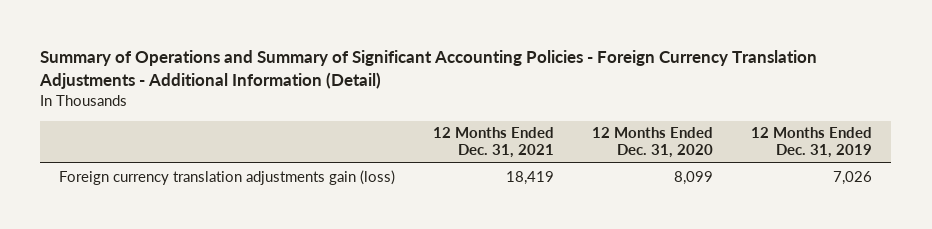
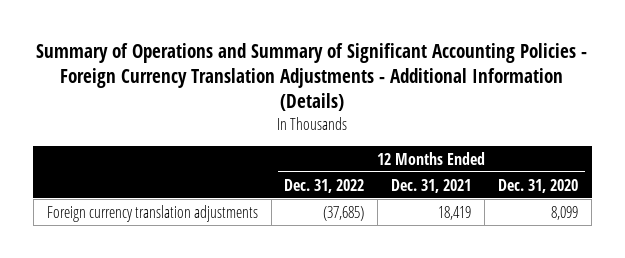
[39,50,818,89] Summary of Operations and Summary of Significant Accounting Policies - Foreign Currency Translation Adjustments - Additional Information (Detail) -> [36,43,588,112] Summary of Operations and Summary of Significant Accounting Policies - Foreign Currency Translation Adjustments - Additional Information (Details)
[751,127,873,159] 12 Months Ended Dec. 31, 2019 -> none
none -> [284,178,365,193] Dec. 31, 2022
[59,169,396,185] Foreign currency translation adjustments gain (loss) -> [46,204,258,222] Foreign currency translation adjustments

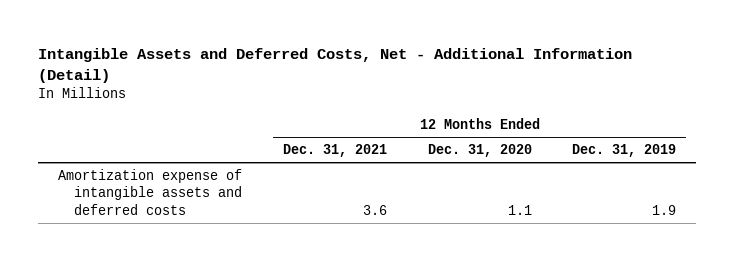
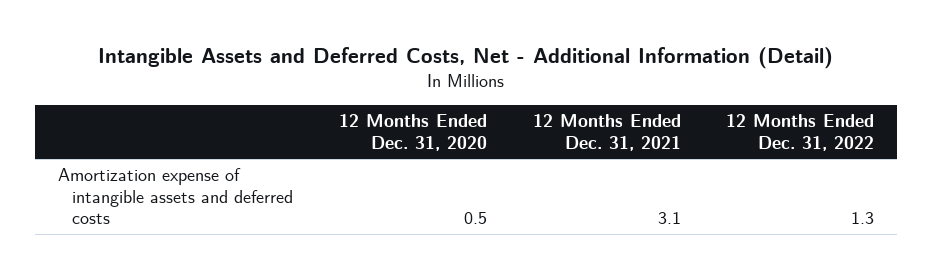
[572,144,677,158] Dec. 31, 2019 -> none
none -> [726,114,875,151] 12 Months Ended Dec. 31, 2022
[362,204,387,215] 3.6 -> [657,212,681,225] 3.1
[507,204,532,215] 1.1 -> [464,212,488,225] 0.5

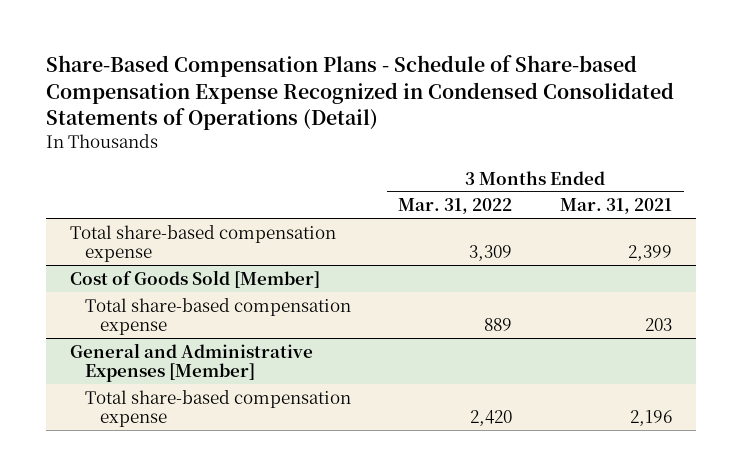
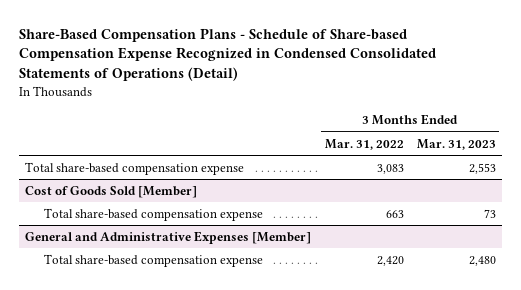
[560,198,673,215] Mar. 31, 2021 -> none
none -> [416,138,496,150] Mar. 31, 2023
[469,245,513,262] 3,309 -> [376,163,404,174] 3,083
[484,318,513,332] 889 -> [385,209,404,218] 663

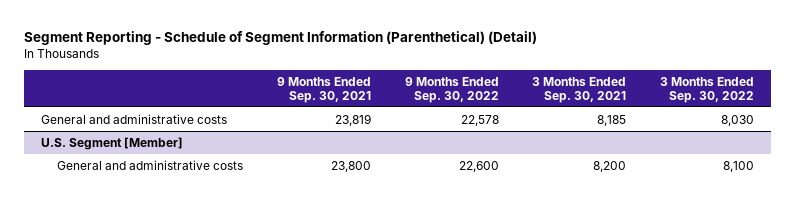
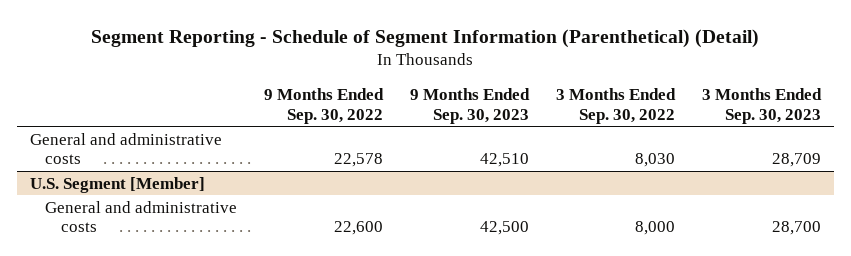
[276,76,371,103] 9 Months Ended Sep. 30, 2021 -> none
[532,76,627,103] 3 Months Ended Sep. 30, 2021 -> none
none -> [410,87,531,124] 9 Months Ended Sep. 30, 2023
none -> [701,87,822,124] 3 Months Ended Sep. 30, 2023
[723,160,755,172] 8,100 -> [634,221,675,236] 8,000

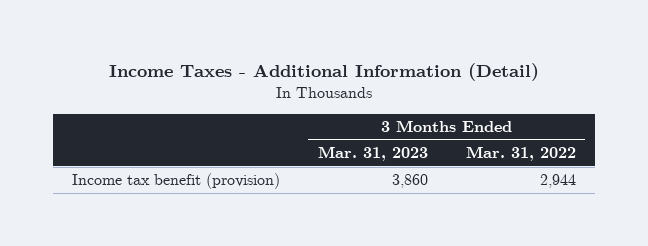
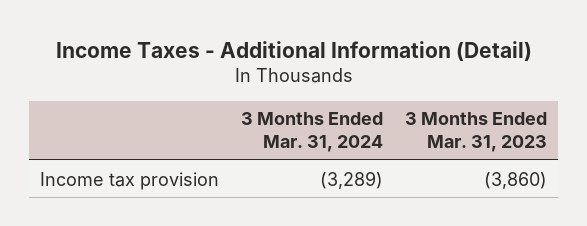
[465,146,576,162] Mar. 31, 2022 -> none
none -> [241,112,384,153] 3 Months Ended Mar. 31, 2024
[72,173,281,190] Income tax benefit (provision) -> [40,171,220,190] Income tax provision
[391,174,428,189] 3,860 -> [483,171,547,189] (3,860)

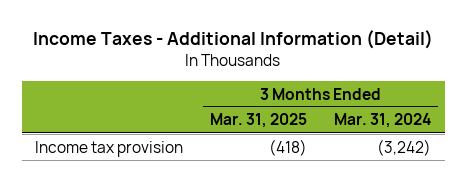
[404,112,547,153] 3 Months Ended Mar. 31, 2023 -> none
none -> [210,113,308,129] Mar. 31, 2025
[320,170,384,189] (3,289) -> [377,138,432,156] (3,242)

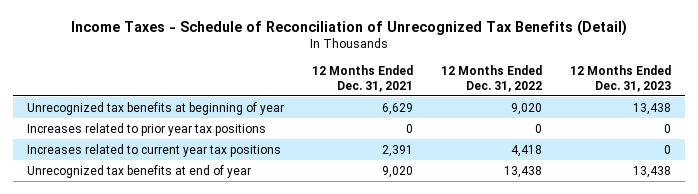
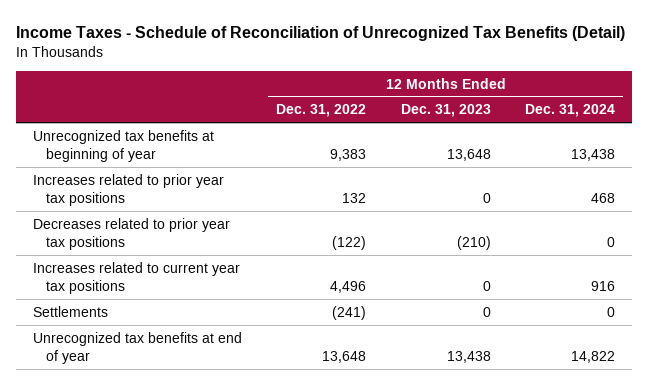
[312,64,414,92] 12 Months Ended Dec. 31, 2021 -> none
none -> [524,104,615,118] Dec. 31, 2024
[511,102,543,115] 9,020 -> [330,148,367,161] 9,383
[633,102,672,115] 13,438 -> [446,148,491,161] 13,648
[535,123,543,133] 0 -> [342,192,367,203] 132
none -> [33,217,231,250] Decreases related to prior year tax positions
[511,144,543,157] 4,418 -> [330,280,367,293] 4,496
none -> [33,305,109,317] Settlements
[504,165,543,178] 13,438 -> [322,350,367,363] 13,648

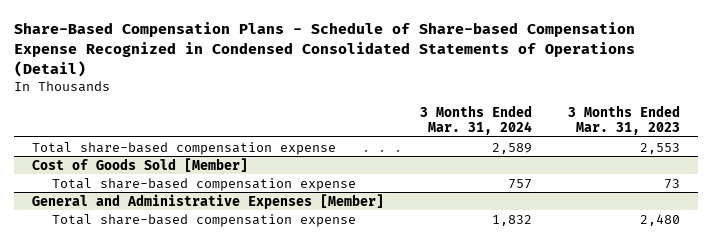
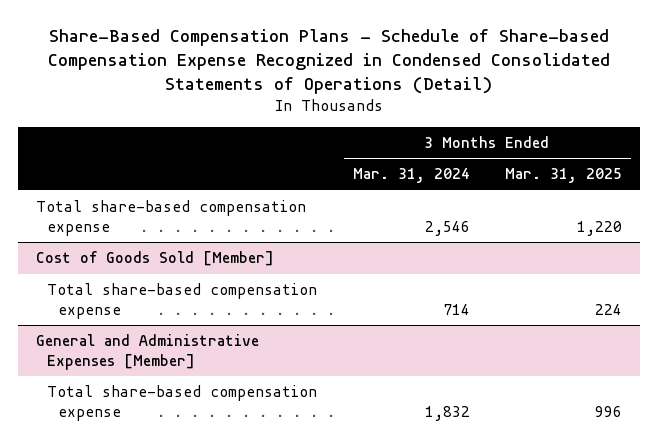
[568,105,681,136] 3 Months Ended Mar. 31, 2023 -> none
none -> [505,168,623,184] Mar. 31, 2025
[492,142,533,154] 2,589 -> [424,220,470,236] 2,546
[508,178,533,189] 757 -> [442,303,470,315] 714

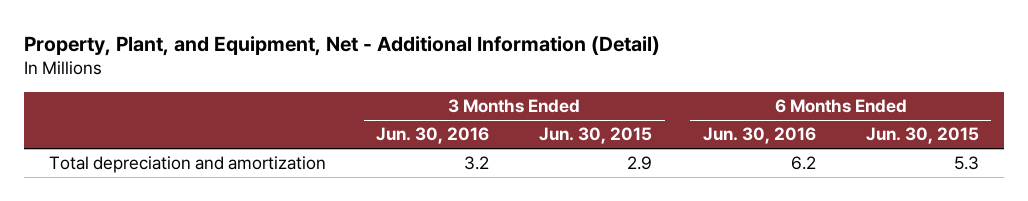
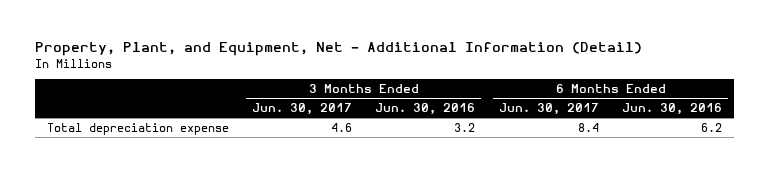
[539,127,653,145] Jun. 30, 2015 -> none
[865,127,979,145] Jun. 30, 2015 -> none
none -> [252,102,353,115] Jun. 30, 2017
none -> [498,102,599,115] Jun. 30, 2017
[49,156,327,174] Total depreciation and amortization -> [46,122,229,135] Total depreciation expense

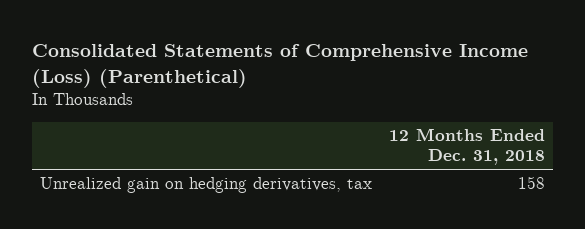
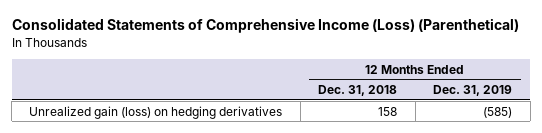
none -> [433,84,513,96] Dec. 31, 2019
[39,176,372,193] Unrealized gain on hedging derivatives, tax -> [29,105,283,119] Unrealized gain (loss) on hedging derivatives

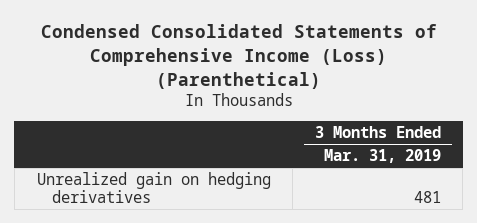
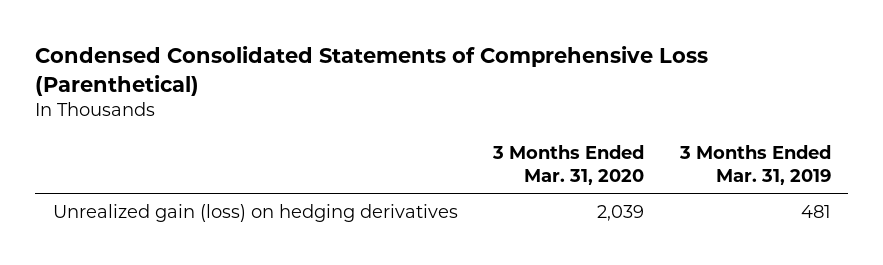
[40,24,437,89] Condensed Consolidated Statements of Comprehensive Income (Loss) (Parenthetical) -> [34,46,708,96] Condensed Consolidated Statements of Comprehensive Loss (Parenthetical)
none -> [492,144,645,185] 3 Months Ended Mar. 31, 2020
[36,171,271,203] Unrealized gain on hedging derivatives -> [52,204,458,223] Unrealized gain (loss) on hedging derivatives

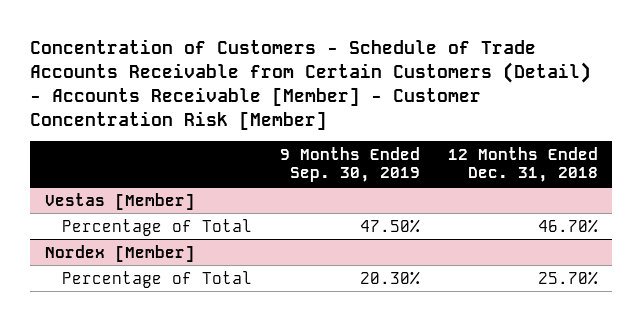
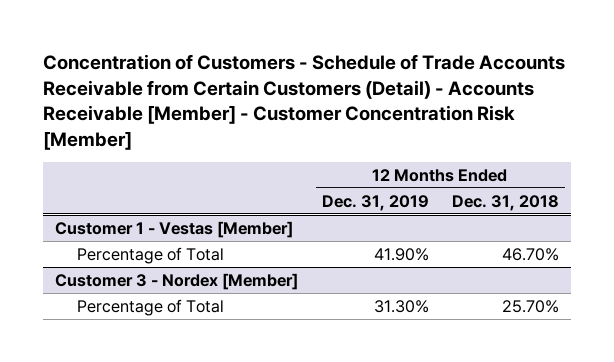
[279,147,420,183] 9 Months Ended Sep. 30, 2019 -> none
none -> [321,194,429,211] Dec. 31, 2019
[44,192,195,210] Vestas [Member] -> [55,220,294,238] Customer 1 - Vestas [Member]
[44,244,195,262] Nordex [Member] -> [55,272,299,290] Customer 3 - Nordex [Member]

